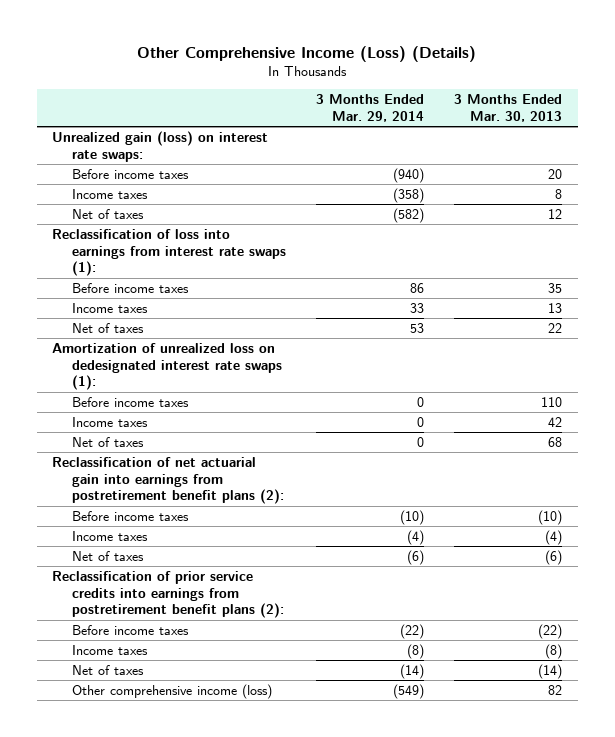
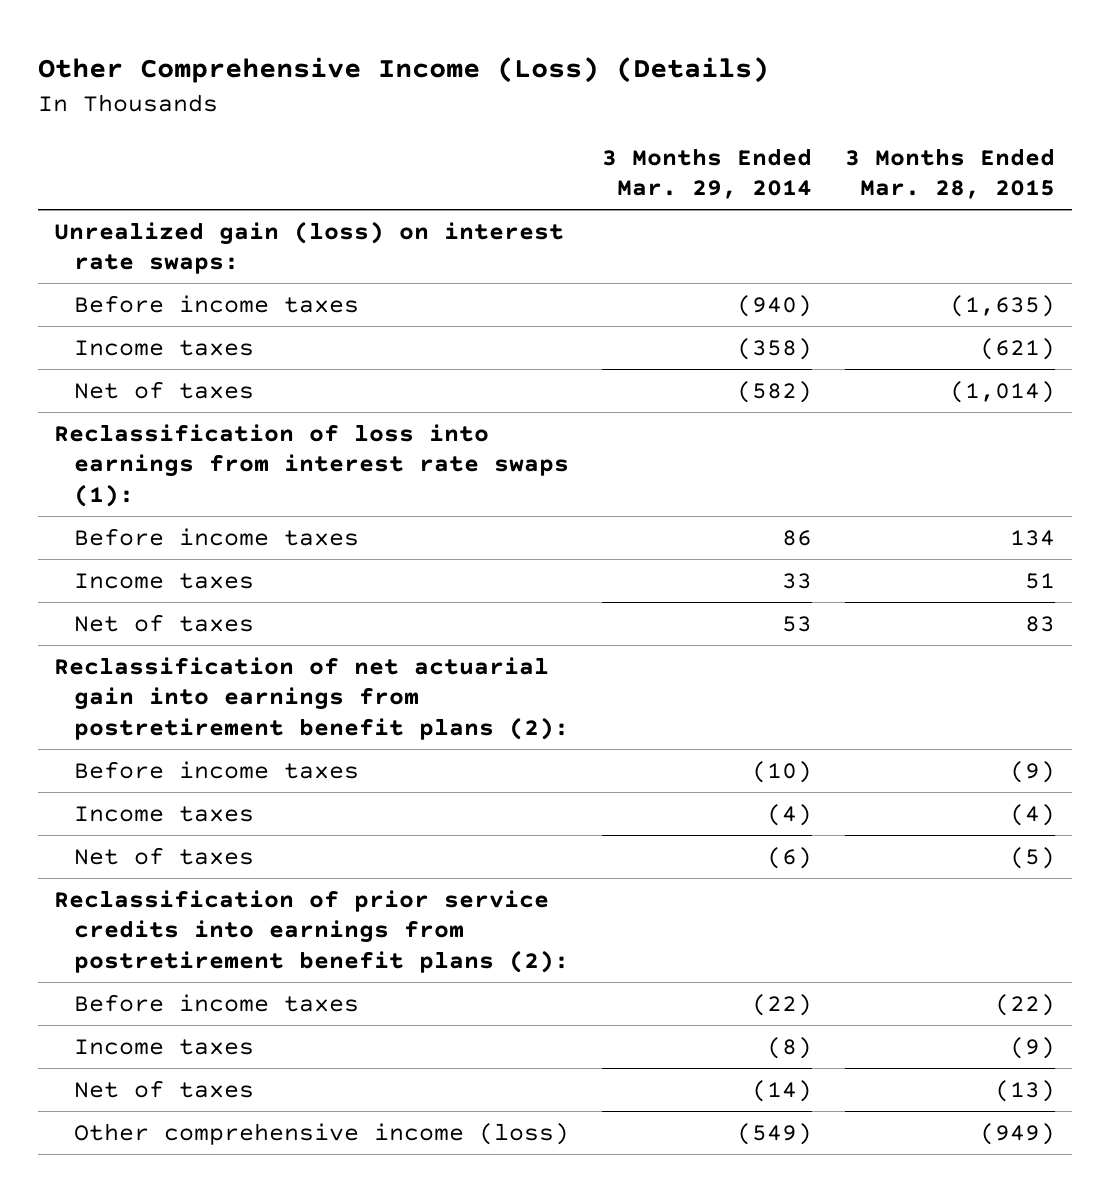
[454,93,563,122] 3 Months Ended Mar. 30, 2013 -> none
none -> [845,147,1056,200] 3 Months Ended Mar. 28, 2015
[52,342,282,391] Amortization of unrealized loss on dedesignated interest rate swaps (1): -> none
[71,396,189,407] Before income taxes -> none
[71,416,148,427] Income taxes -> none
[71,436,144,447] Net of taxes -> none

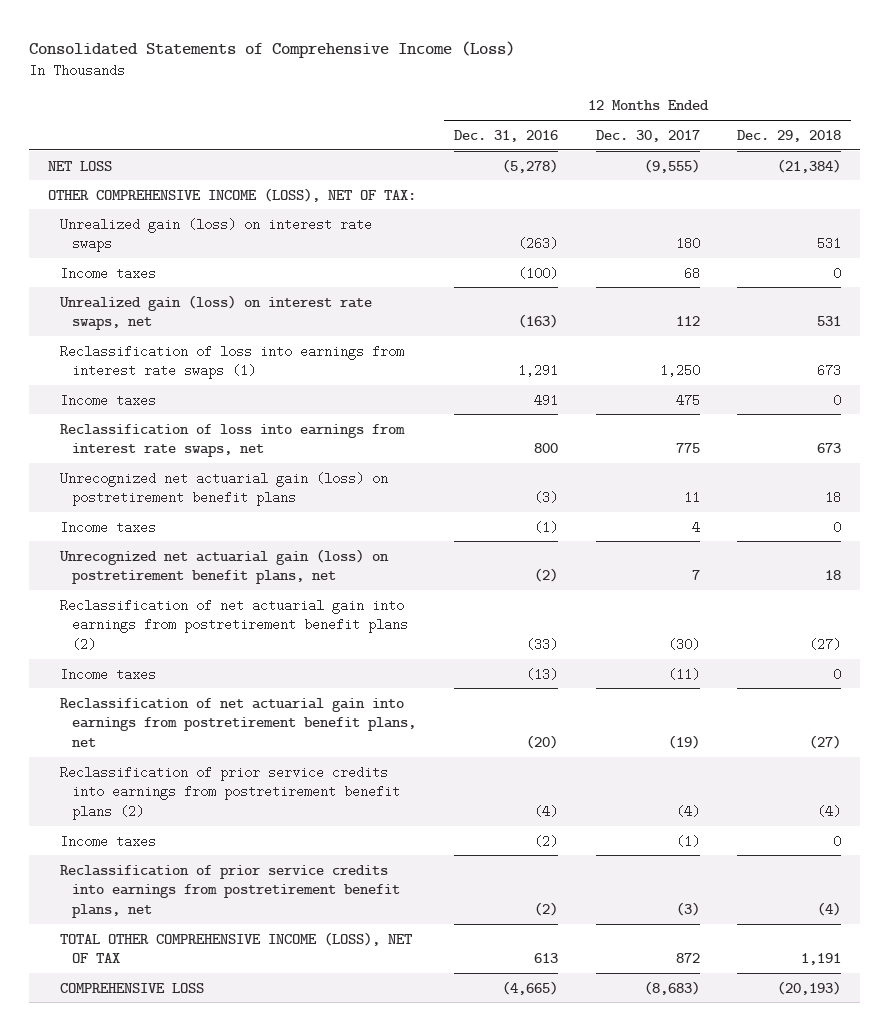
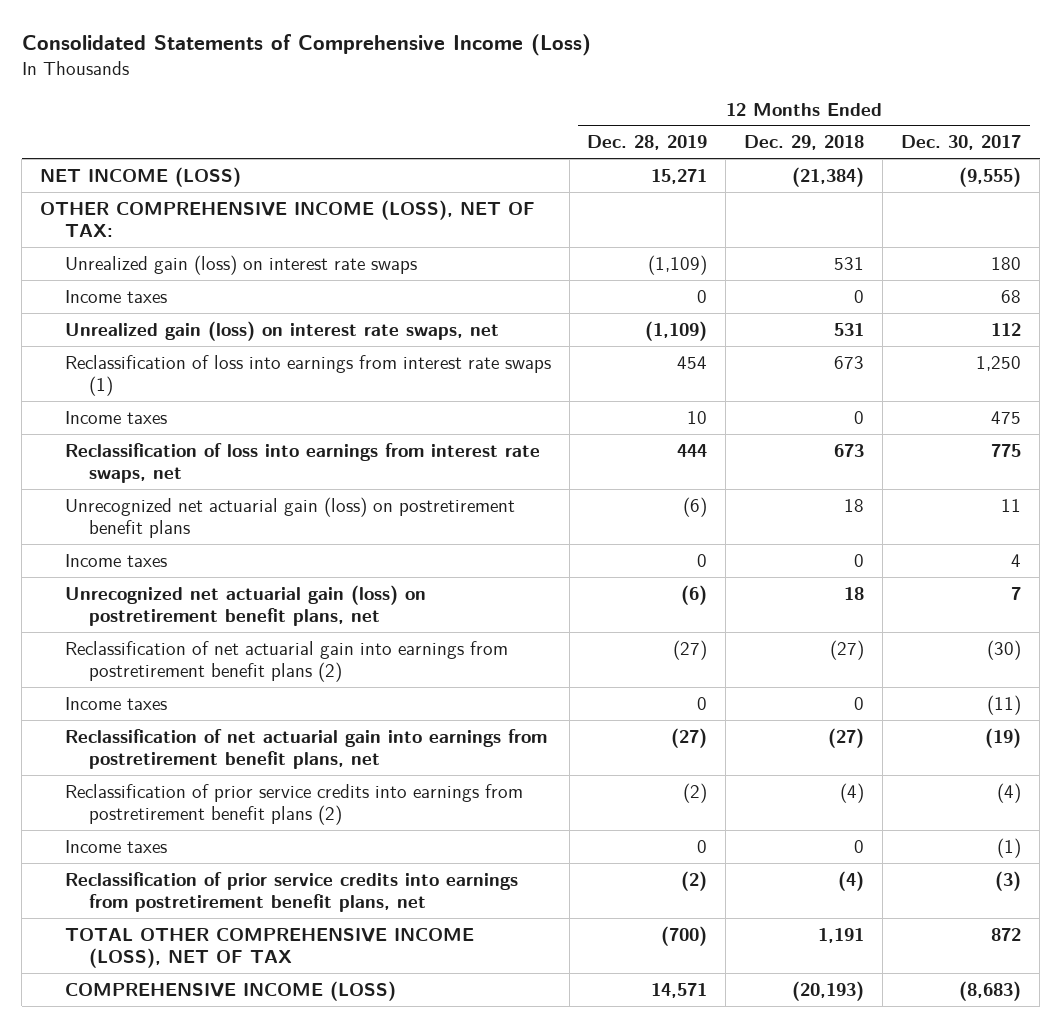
[453,129,558,142] Dec. 31, 2016 -> none
none -> [587,135,708,151] Dec. 28, 2019
[47,160,112,171] NET LOSS -> [40,166,242,187] NET INCOME (LOSS)
[59,982,204,993] COMPREHENSIVE LOSS -> [64,980,396,1001] COMPREHENSIVE INCOME (LOSS)

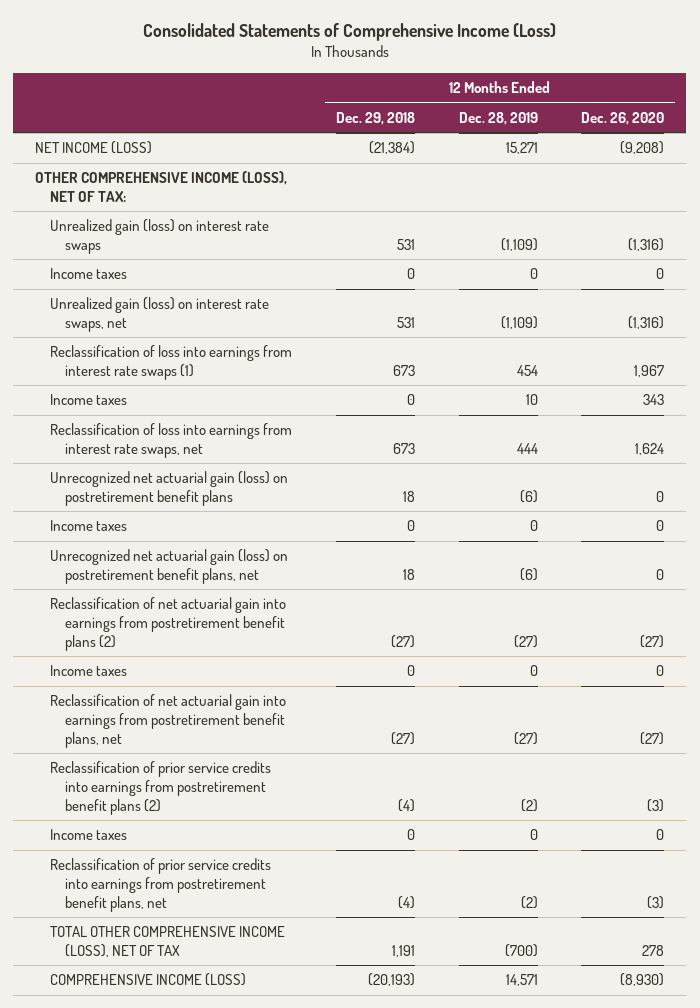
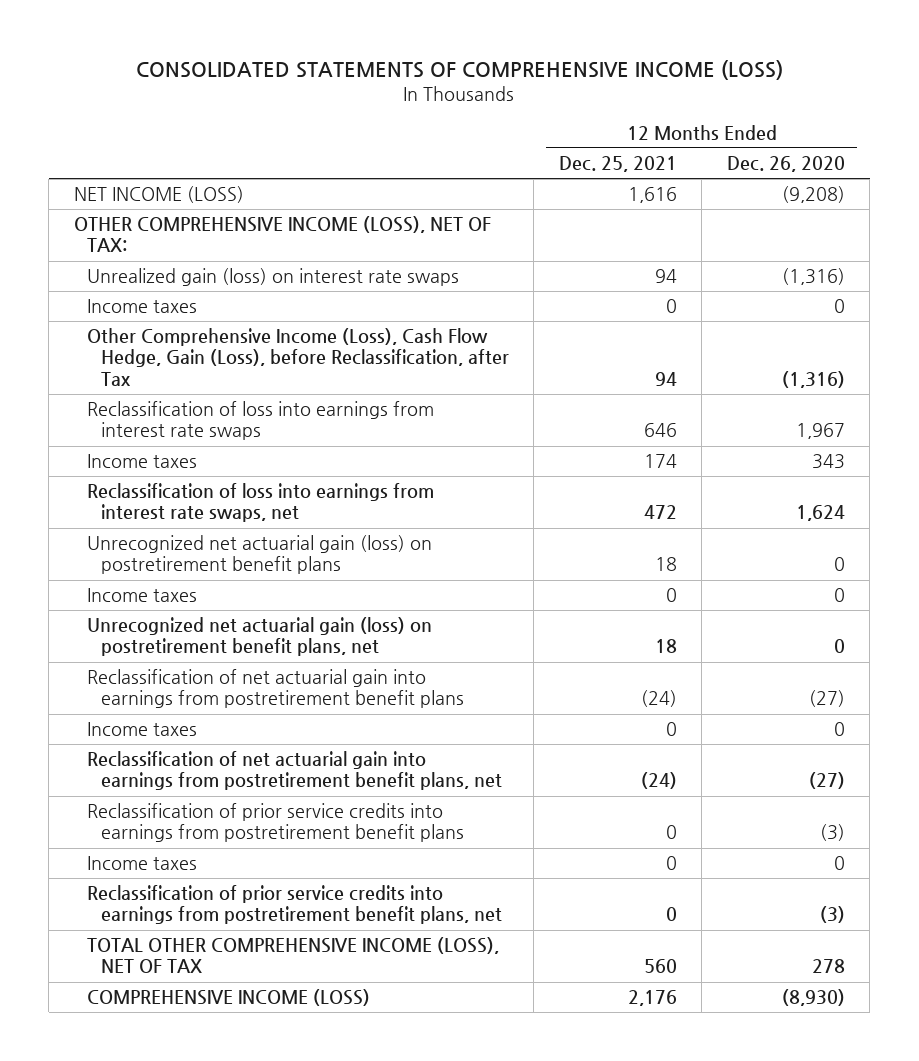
[142,22,556,41] Consolidated Statements of Comprehensive Income (Loss) -> [136,60,784,81] CONSOLIDATED STATEMENTS OF COMPREHENSIVE INCOME (LOSS)
[335,111,415,125] Dec. 29, 2018 -> none
[458,111,538,125] Dec. 28, 2019 -> none
none -> [558,155,677,172] Dec. 25, 2021
[49,297,269,332] Unrealized gain (loss) on interest rate swaps, net -> [87,328,509,386] Other Comprehensive Income (Loss), Cash Flow Hedge, Gain (Loss), before Reclassification, after Tax
[49,345,292,380] Reclassification of loss into earnings from interest rate swaps (1) -> [87,401,435,441] Reclassification of loss into earnings from interest rate swaps
[49,597,286,651] Reclassification of net actuarial gain into earnings from postretirement benefit plans (2) -> [87,669,464,709] Reclassification of net actuarial gain into earnings from postretirement benefit plans
[49,761,271,815] Reclassification of prior service credits into earnings from postretirement benefit plans (2) -> [87,803,464,843] Reclassification of prior service credits into earnings from postretirement benefit plans

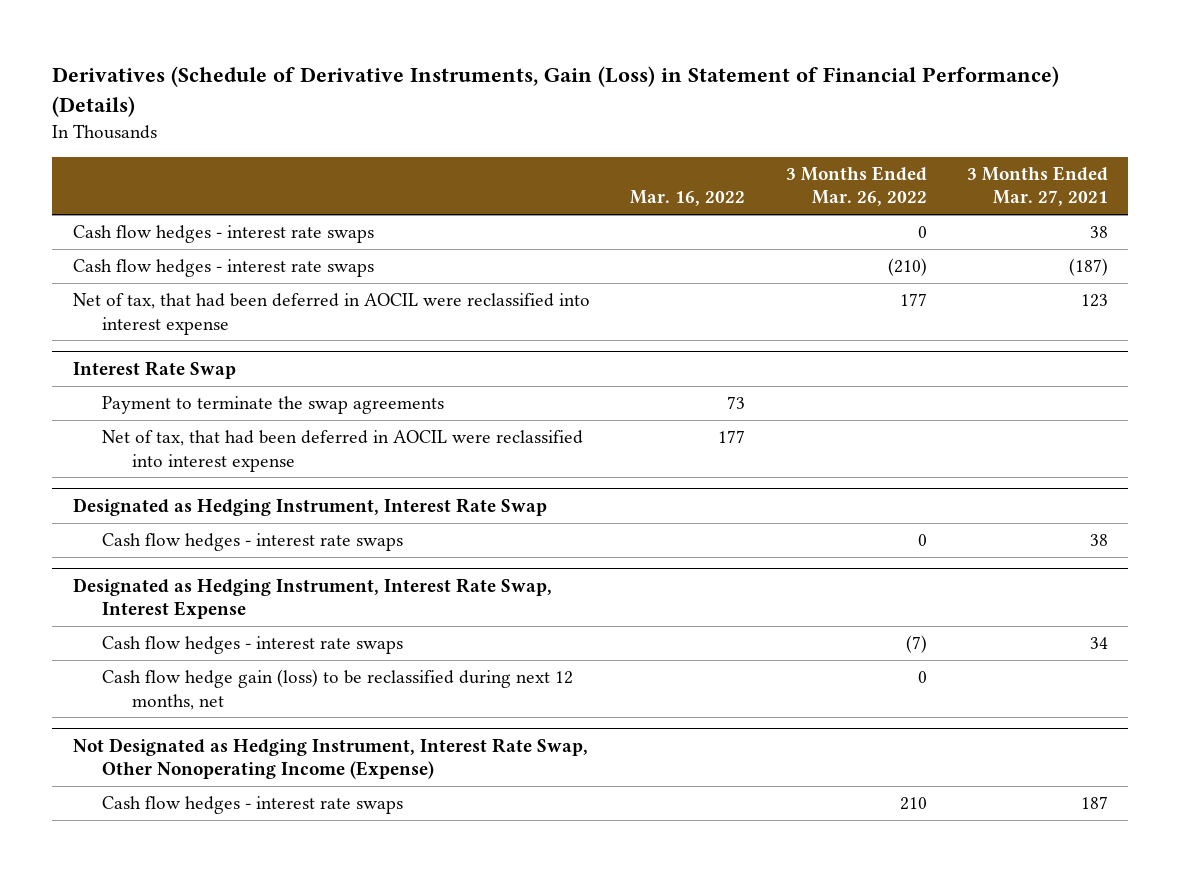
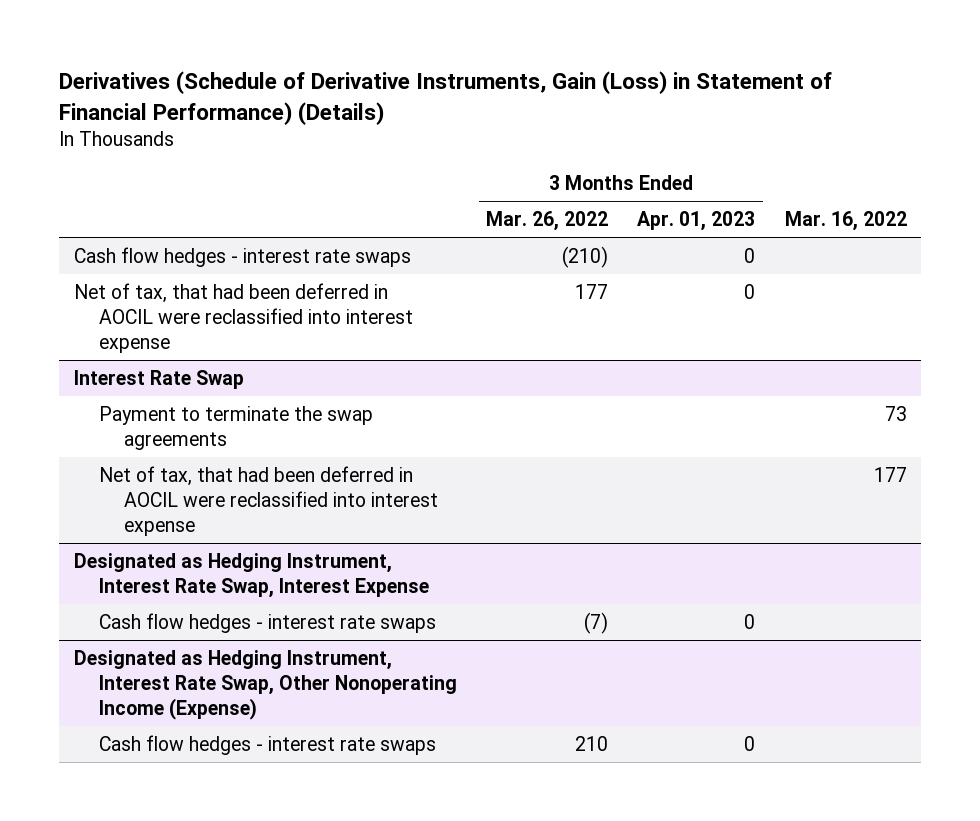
[966,166,1108,207] 3 Months Ended Mar. 27, 2021 -> none
none -> [637,211,756,232] Apr. 01, 2023
[72,225,374,244] Cash flow hedges - interest rate swaps -> none
[72,497,547,516] Designated as Hedging Instrument, Interest Rate Swap -> none
[102,533,404,552] Cash flow hedges - interest rate swaps -> none
[102,669,574,710] Cash flow hedge gain (loss) to be reclassified during next 12 months, net -> none
[72,737,588,780] Not Designated as Hedging Instrument, Interest Rate Swap, Other Nonoperating Income (Expense) -> [73,649,457,720] Designated as Hedging Instrument, Interest Rate Swap, Other Nonoperating Income (Expense)

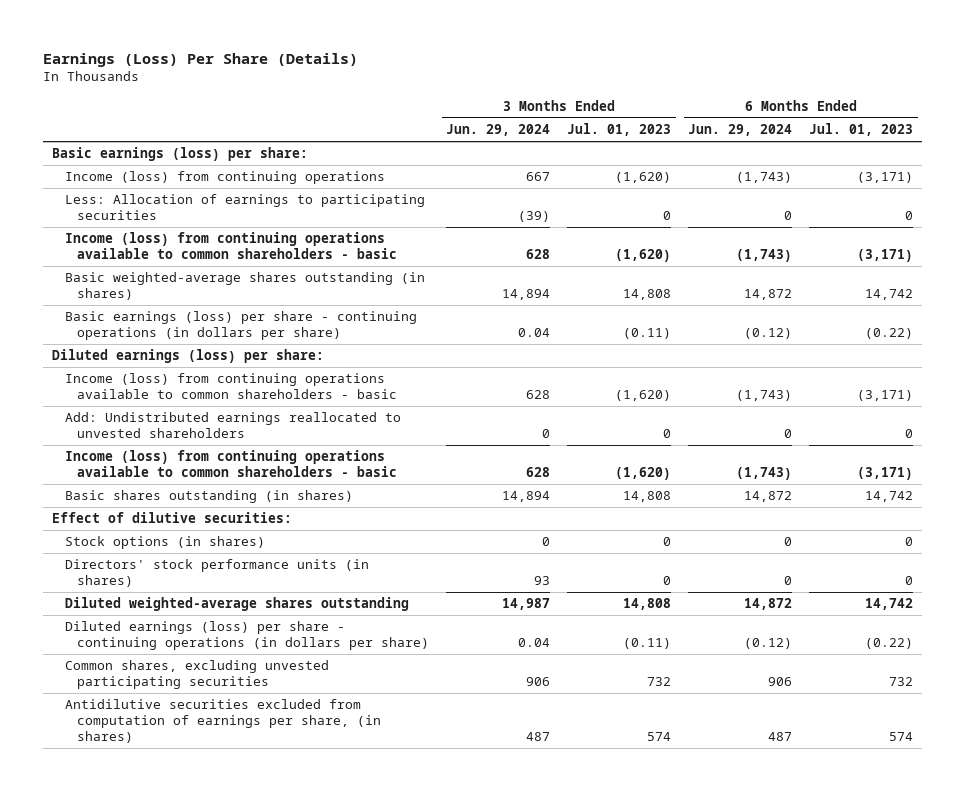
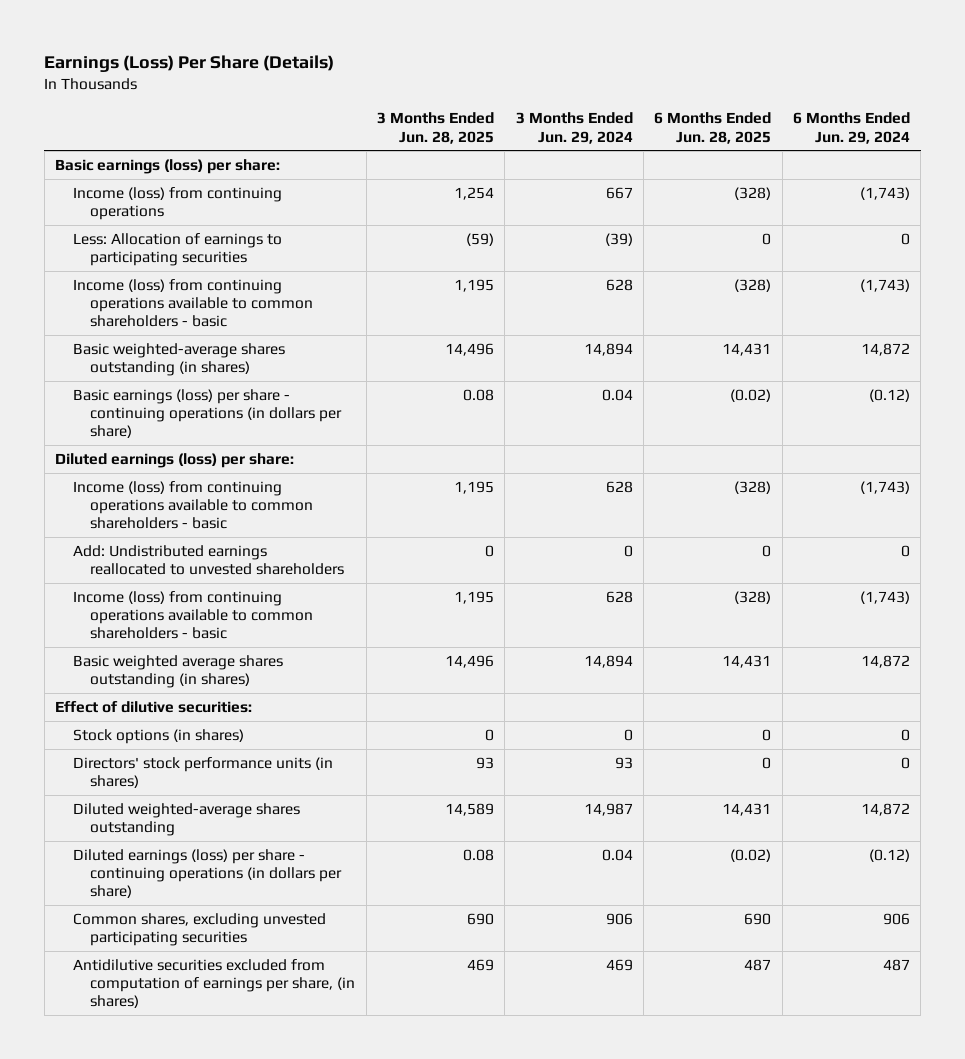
[567,123,672,137] Jul. 01, 2023 -> none
[809,123,914,137] Jul. 01, 2023 -> none
none -> [376,112,494,144] 3 Months Ended Jun. 28, 2025
none -> [654,112,772,144] 6 Months Ended Jun. 28, 2025
[64,490,353,504] Basic shares outstanding (in shares) -> [72,654,283,689] Basic weighted average shares outstanding (in shares)
[526,732,551,742] 487 -> [605,958,633,971] 469

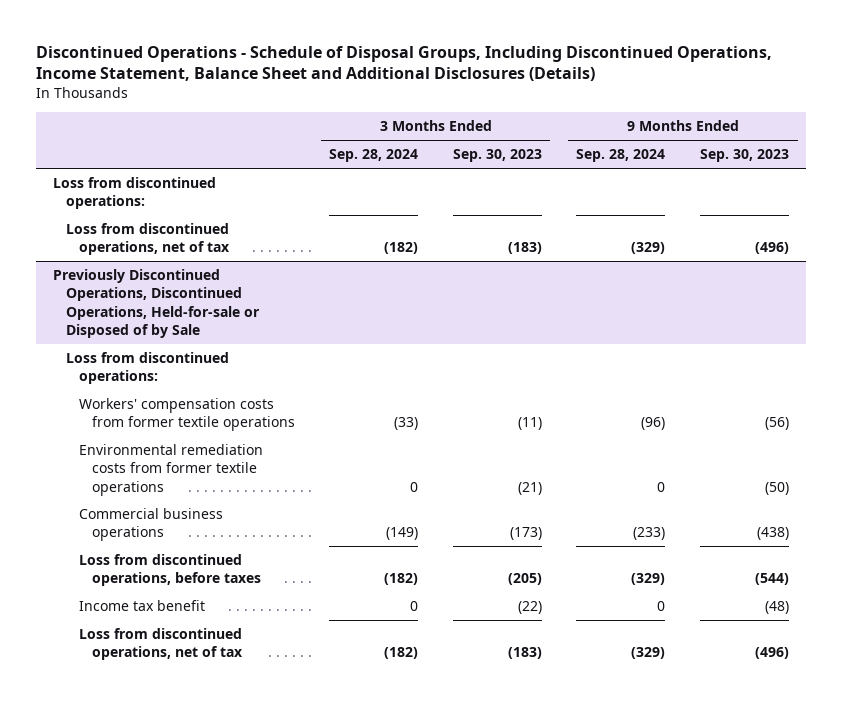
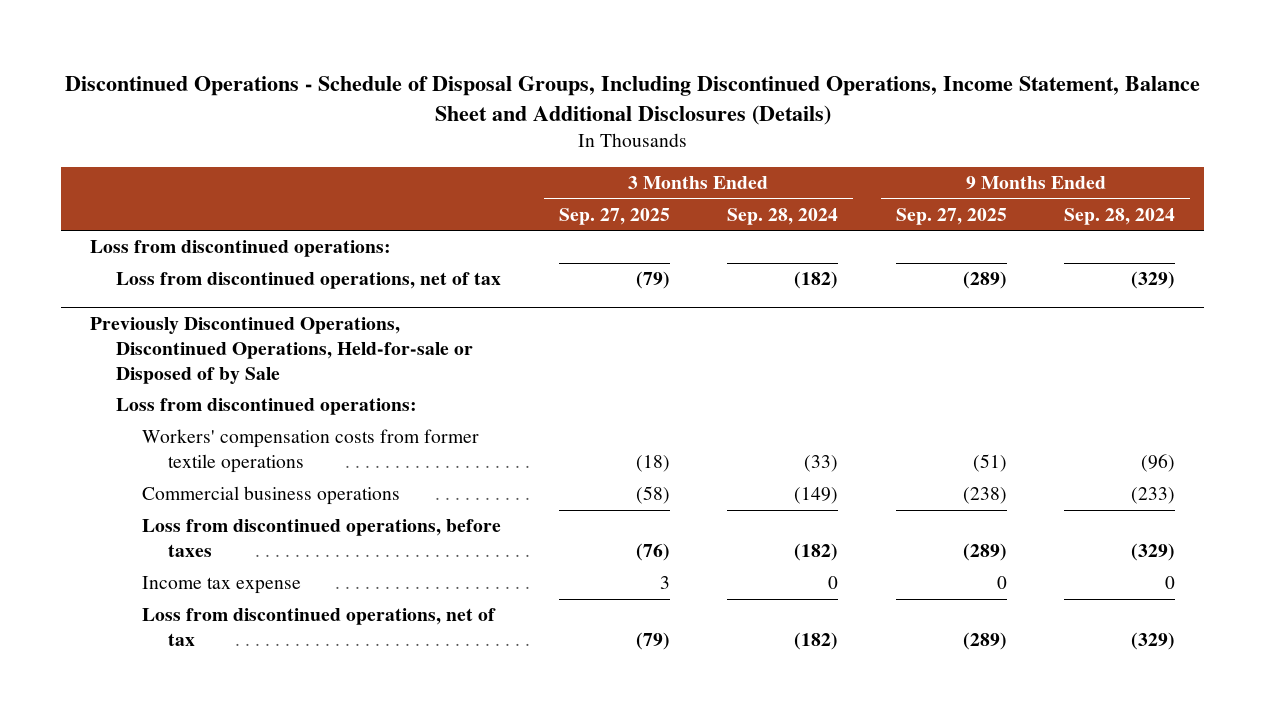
[452,149,542,163] Sep. 30, 2023 -> none
[699,149,789,163] Sep. 30, 2023 -> none
none -> [558,207,670,225] Sep. 27, 2025
none -> [895,207,1007,225] Sep. 27, 2025
[78,444,263,496] Environmental remediation costs from former textile operations -> none
[78,600,205,612] Income tax benefit -> [141,576,301,595] Income tax expense

